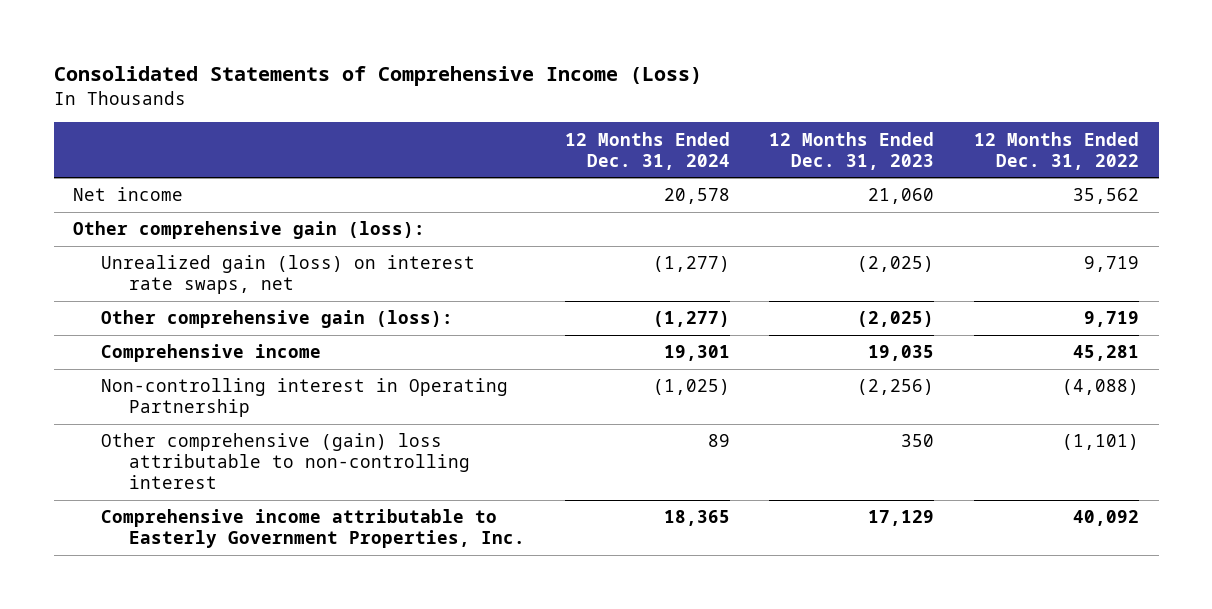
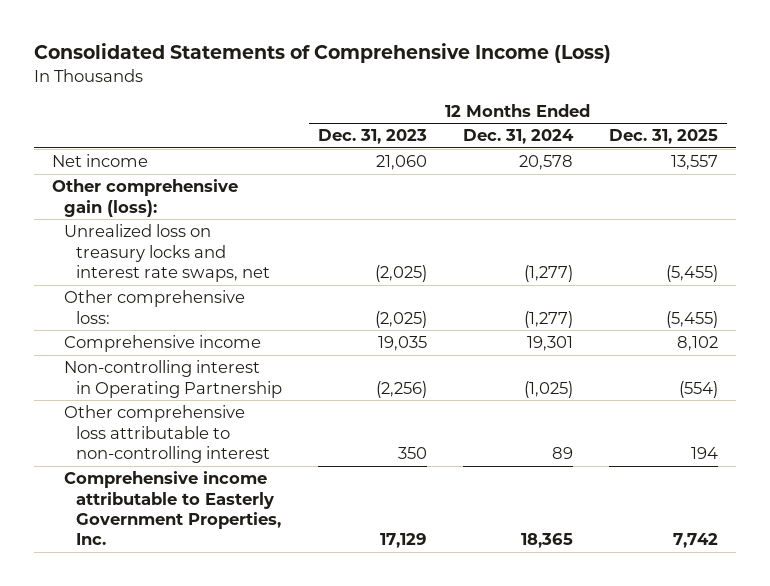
[974,131,1140,170] 12 Months Ended Dec. 31, 2022 -> none
none -> [609,129,719,145] Dec. 31, 2025
[101,255,476,295] Unrealized gain (loss) on interest rate swaps, net -> [63,224,270,283] Unrealized loss on treasury locks and interest rate swaps, net
[101,310,454,329] Other comprehensive gain (loss): -> [63,290,245,324] Other comprehensive loss:
[101,433,471,490] Other comprehensive (gain) loss attributable to non-controlling interest -> [63,405,270,464] Other comprehensive loss attributable to non-controlling interest

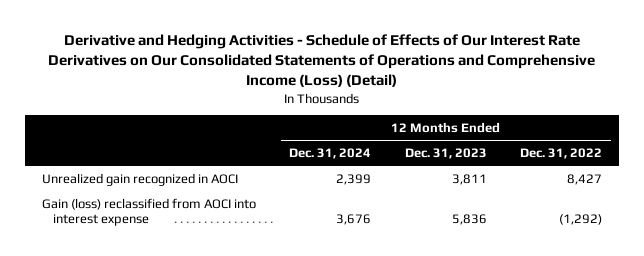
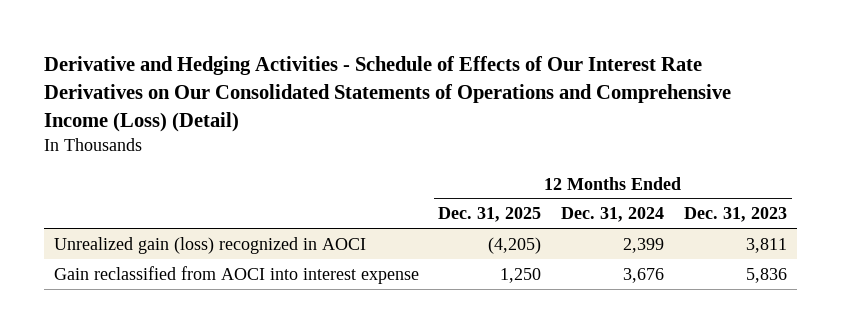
[520,148,603,160] Dec. 31, 2022 -> none
none -> [438,207,542,223] Dec. 31, 2025
[41,172,238,186] Unrealized gain recognized in AOCI -> [53,236,366,254] Unrealized gain (loss) recognized in AOCI
[41,197,256,226] Gain (loss) reclassified from AOCI into interest expense -> [53,265,419,284] Gain reclassified from AOCI into interest expense

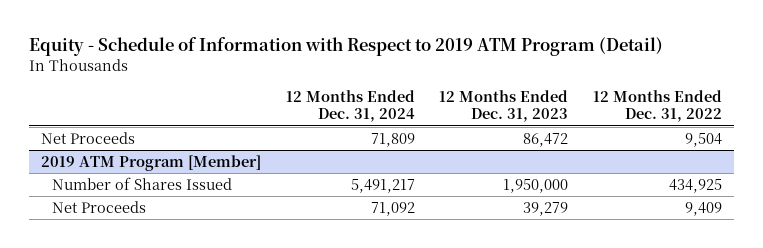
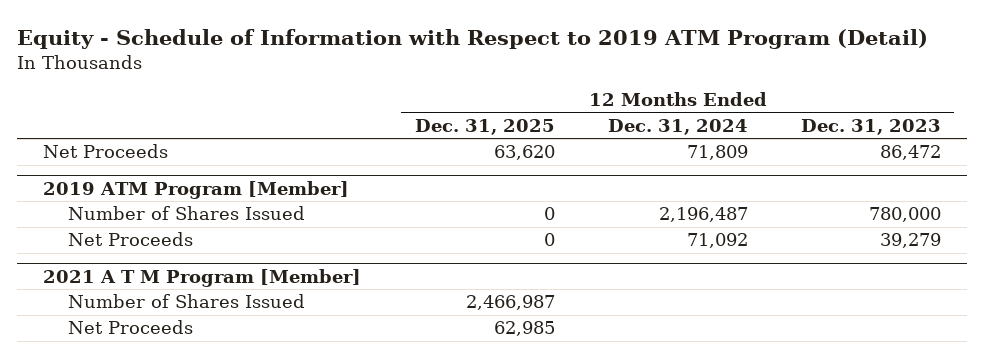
[592,89,722,123] 12 Months Ended Dec. 31, 2022 -> none
none -> [414,118,555,135] Dec. 31, 2025
[350,178,415,193] 5,491,217 -> [658,207,748,223] 2,196,487
[503,178,569,193] 1,950,000 -> [868,207,941,223] 780,000
none -> [43,268,362,287] 2021 A T M Program [Member]
none -> [67,294,305,309] Number of Shares Issued
none -> [67,320,193,335] Net Proceeds

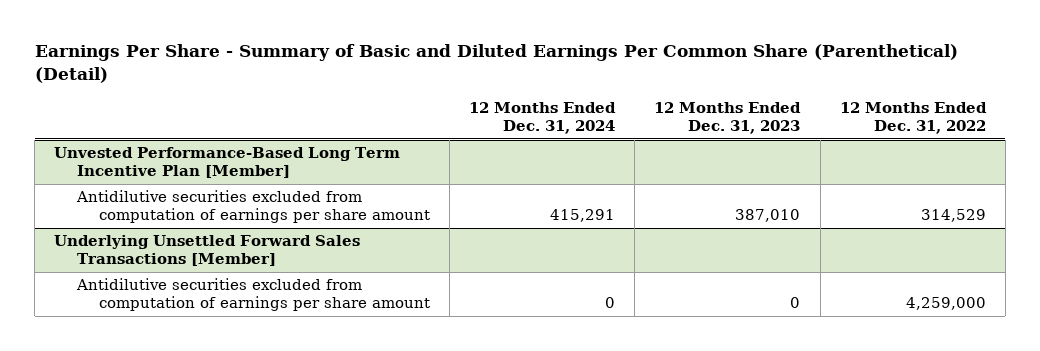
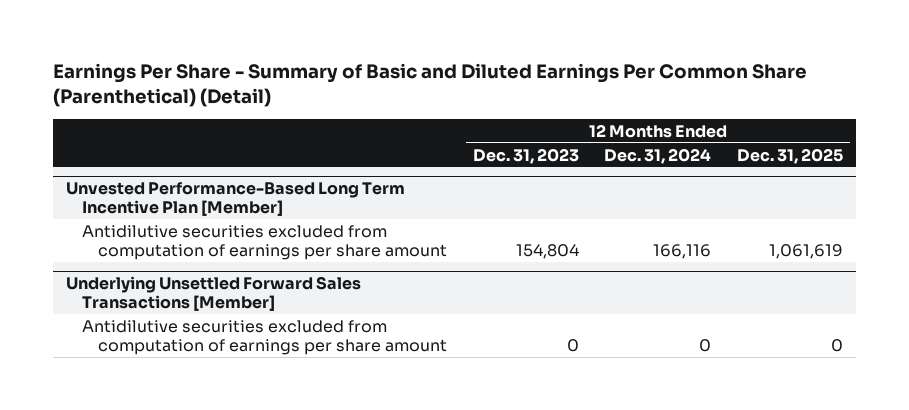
[839,102,987,135] 12 Months Ended Dec. 31, 2022 -> none
none -> [737,147,844,164] Dec. 31, 2025
[550,209,616,223] 415,291 -> [653,243,712,259] 166,116
[735,209,801,223] 387,010 -> [515,243,579,259] 154,804

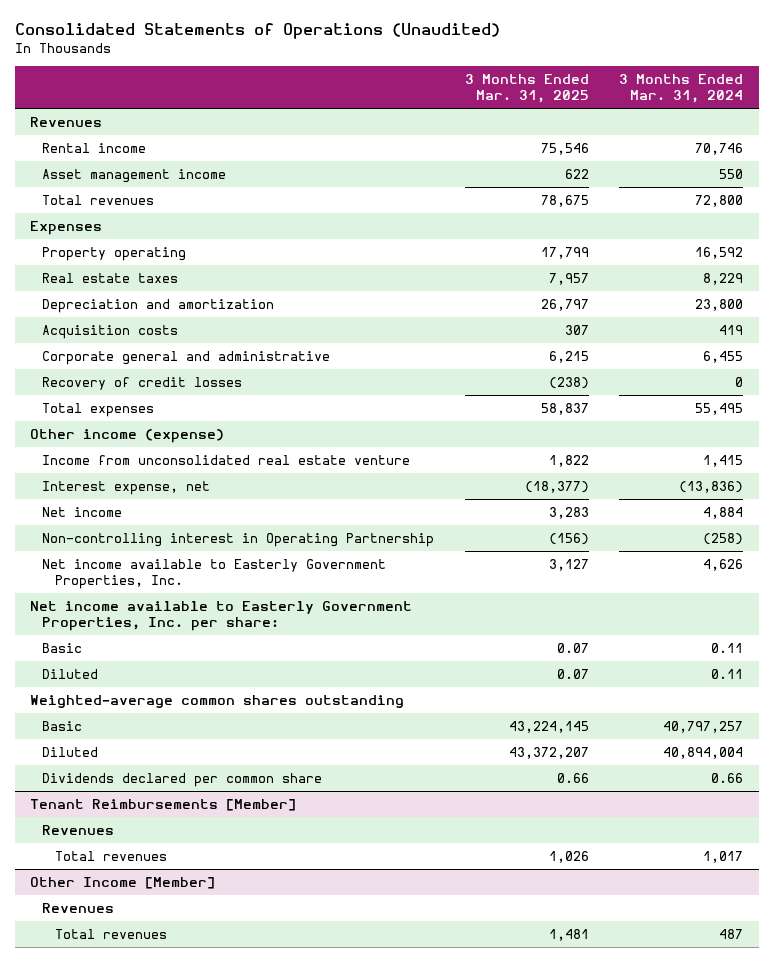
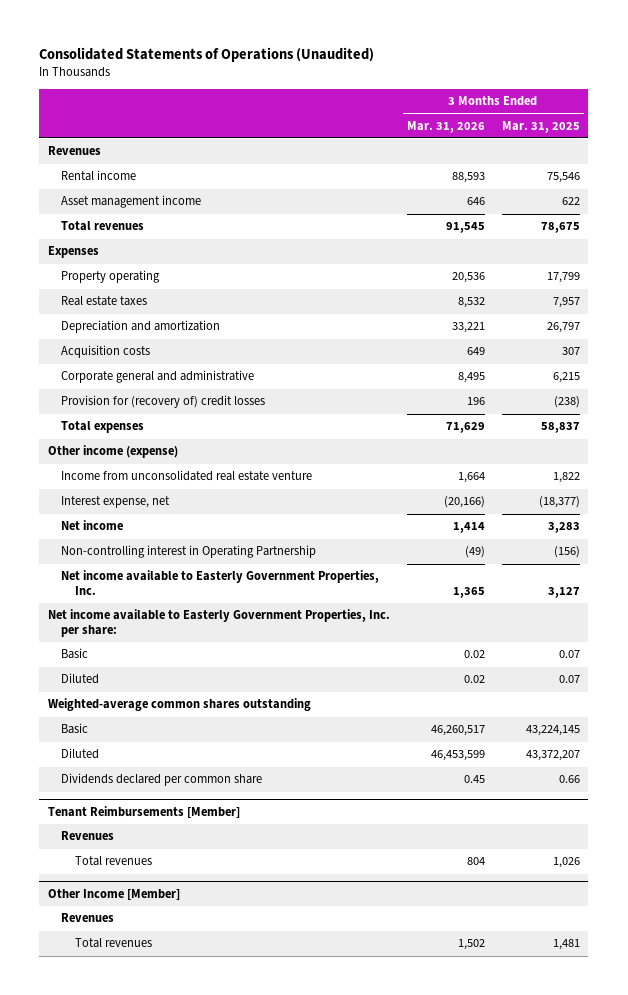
[619,73,744,104] 3 Months Ended Mar. 31, 2024 -> none
none -> [406,120,485,133] Mar. 31, 2026
[42,377,243,391] Recovery of credit losses -> [61,395,266,409] Provision for (recovery of) credit losses

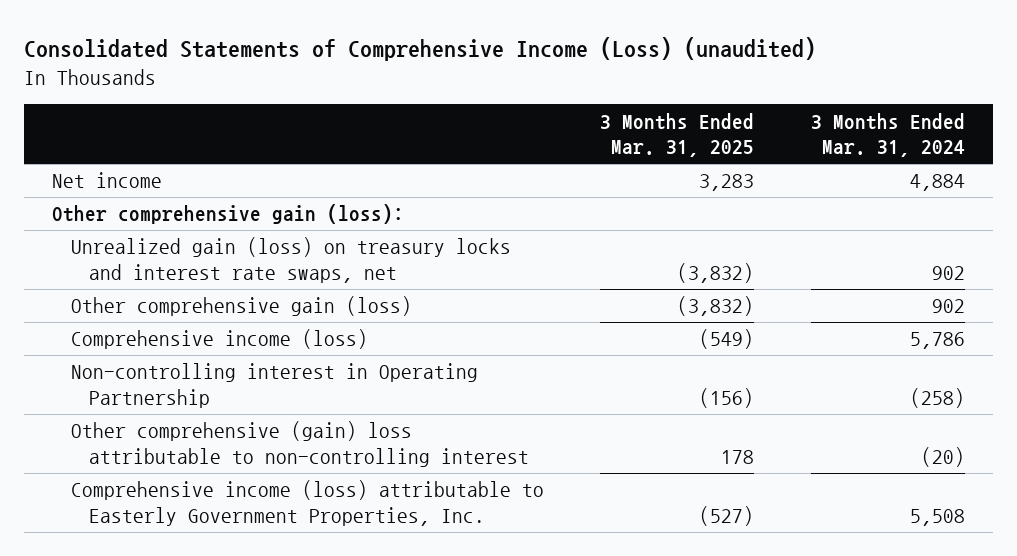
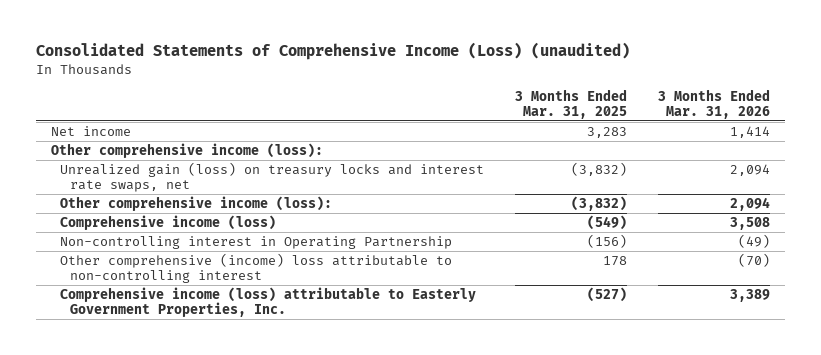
[810,112,965,158] 3 Months Ended Mar. 31, 2024 -> none
none -> [657,89,770,120] 3 Months Ended Mar. 31, 2026
[52,204,405,225] Other comprehensive gain (loss): -> [50,142,323,158] Other comprehensive income (loss):
[70,296,412,317] Other comprehensive gain (loss) -> [60,195,333,211] Other comprehensive income (loss):
[70,421,529,467] Other comprehensive (gain) loss attributable to non-controlling interest -> [60,252,453,284] Other comprehensive (income) loss attributable to non-controlling interest

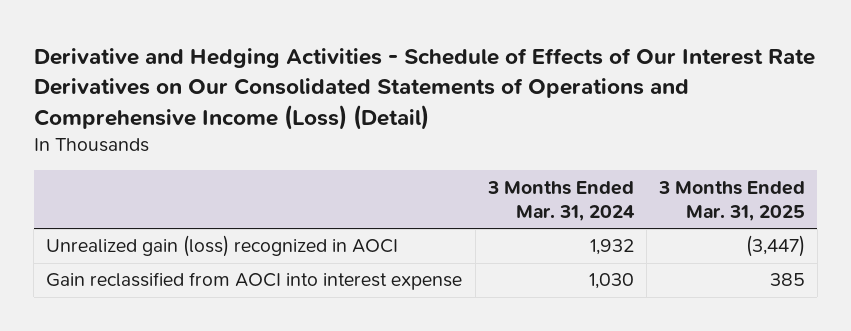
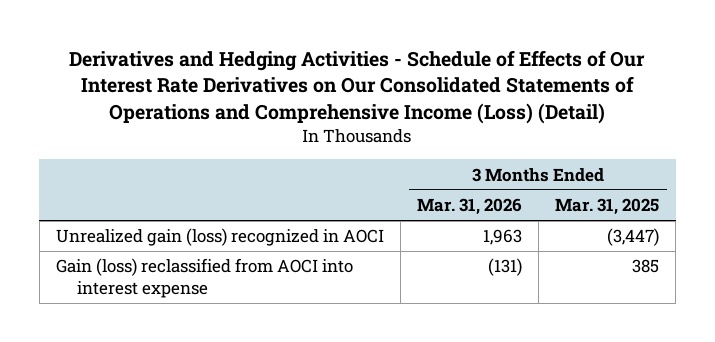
[33,48,815,130] Derivative and Hedging Activities - Schedule of Effects of Our Interest Rate Derivatives on Our Consolidated Statements of Operations and Comprehensive Income (Loss) (Detail) -> [69,49,646,124] Derivatives and Hedging Activities - Schedule of Effects of Our Interest Rate Derivatives on Our Consolidated Statements of Operations and Comprehensive Income (Loss) (Detail)
[486,180,635,222] 3 Months Ended Mar. 31, 2024 -> none
none -> [416,198,522,216] Mar. 31, 2026
[46,272,463,291] Gain reclassified from AOCI into interest expense -> [55,258,353,298] Gain (loss) reclassified from AOCI into interest expense

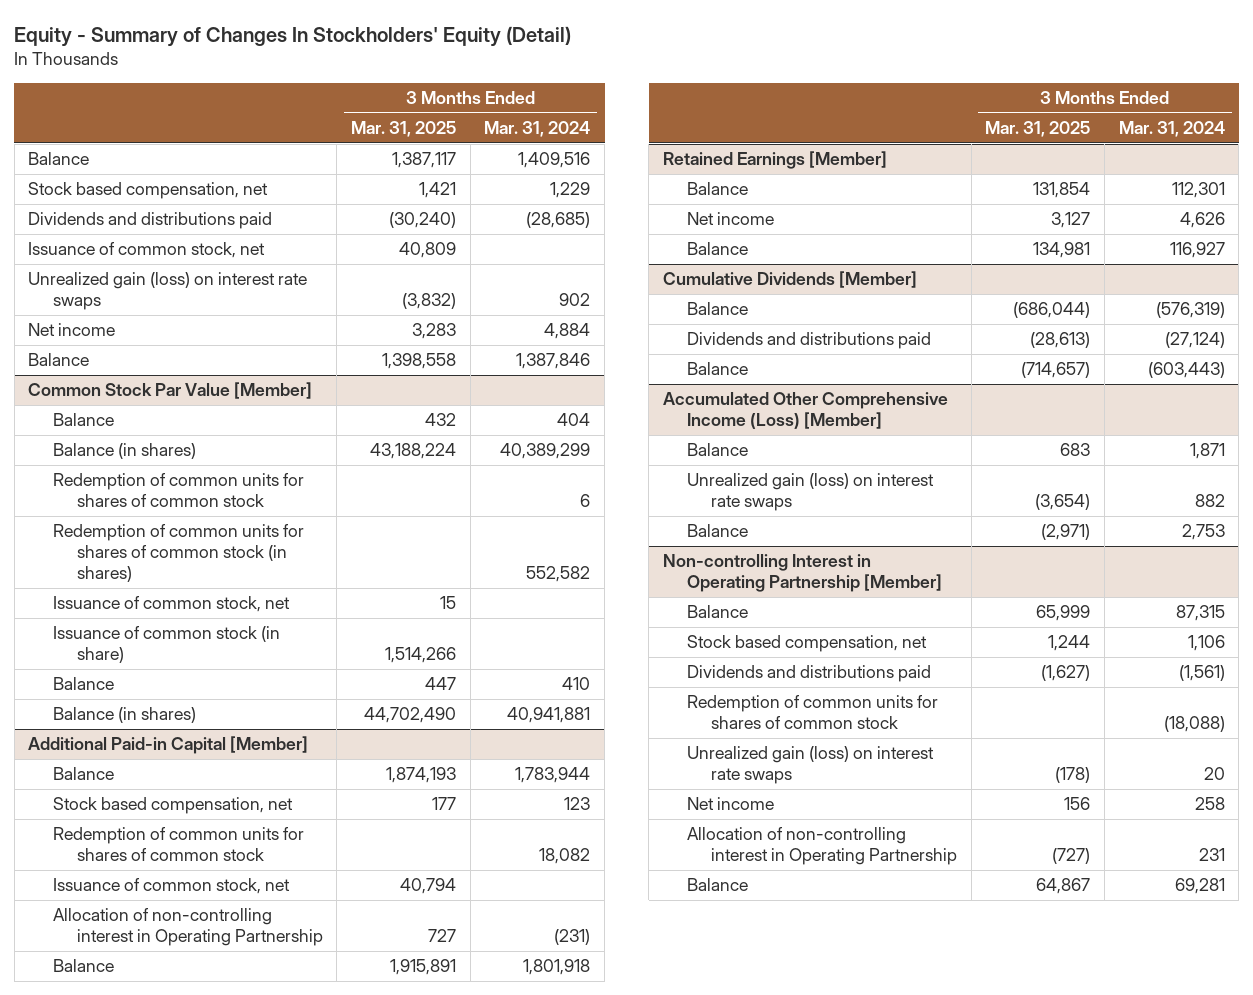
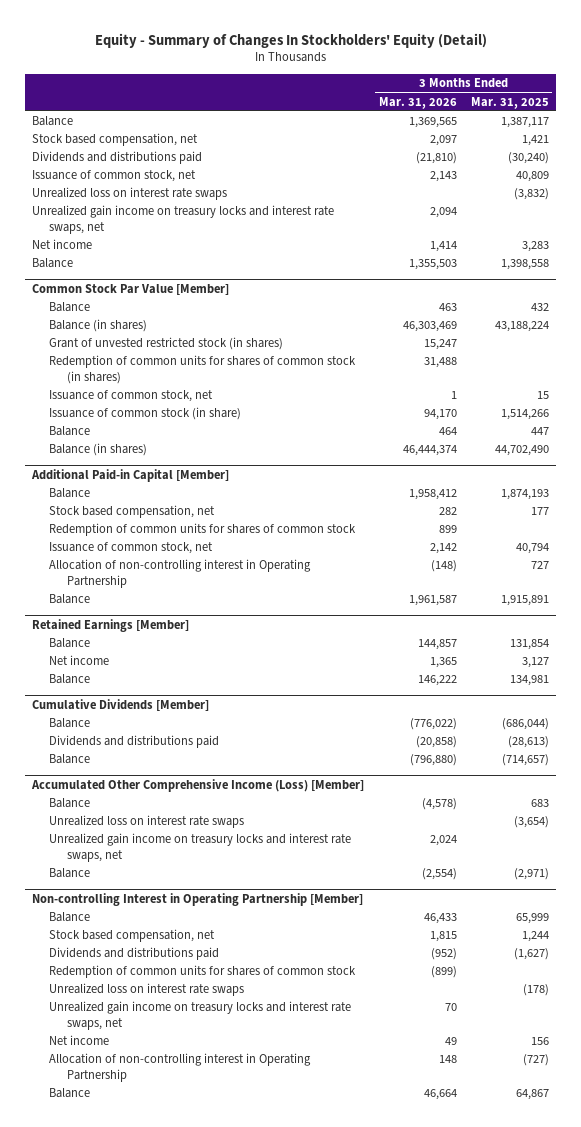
[484,121,591,138] Mar. 31, 2024 -> none
none -> [378,96,457,109] Mar. 31, 2026
[28,272,308,311] Unrealized gain (loss) on interest rate swaps -> [32,187,228,201] Unrealized loss on interest rate swaps
none -> [32,205,335,234] Unrealized gain income on treasury locks and interest rate swaps, net
[52,473,304,508] Redemption of common units for shares of common stock -> none
none -> [49,337,284,351] Grant of unvested restricted stock (in shares)
[686,473,934,512] Unrealized gain (loss) on interest rate swaps -> [49,815,245,829] Unrealized loss on interest rate swaps
none -> [49,833,352,862] Unrealized gain income on treasury locks and interest rate swaps, net
[686,746,934,785] Unrealized gain (loss) on interest rate swaps -> [49,983,245,997] Unrealized loss on interest rate swaps
none -> [49,1001,352,1030] Unrealized gain income on treasury locks and interest rate swaps, net

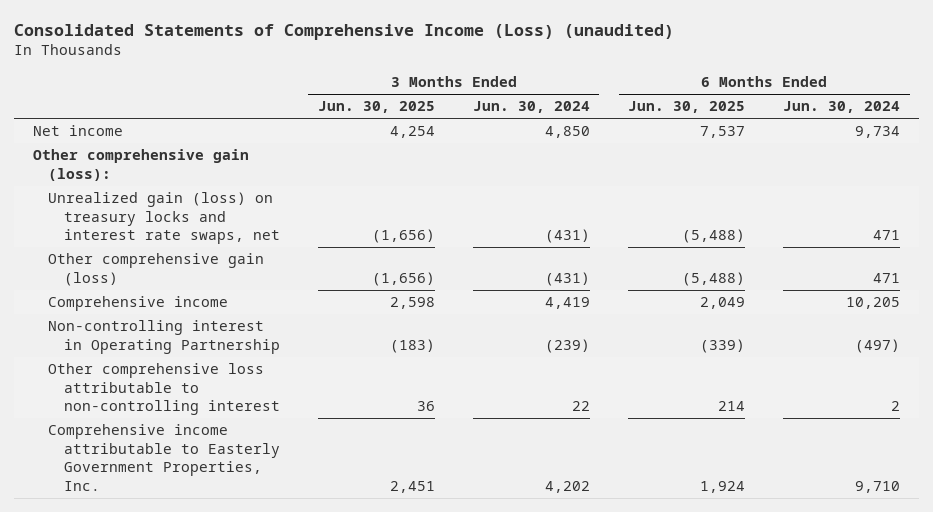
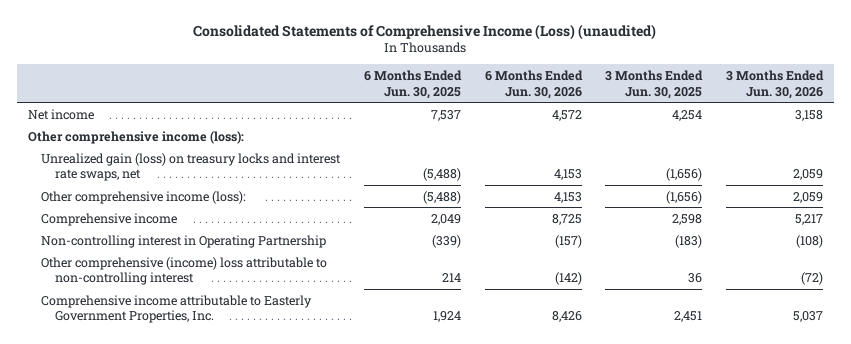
[472,101,590,114] Jun. 30, 2024 -> none
[783,101,901,114] Jun. 30, 2024 -> none
none -> [484,69,583,99] 6 Months Ended Jun. 30, 2026
none -> [725,69,824,99] 3 Months Ended Jun. 30, 2026
[32,149,249,181] Other comprehensive gain (loss): -> [28,130,245,144] Other comprehensive income (loss):
[48,253,265,286] Other comprehensive gain (loss) -> [41,190,247,204] Other comprehensive income (loss):
[48,363,280,416] Other comprehensive loss attributable to non-controlling interest -> [41,256,328,286] Other comprehensive (income) loss attributable to non-controlling interest

